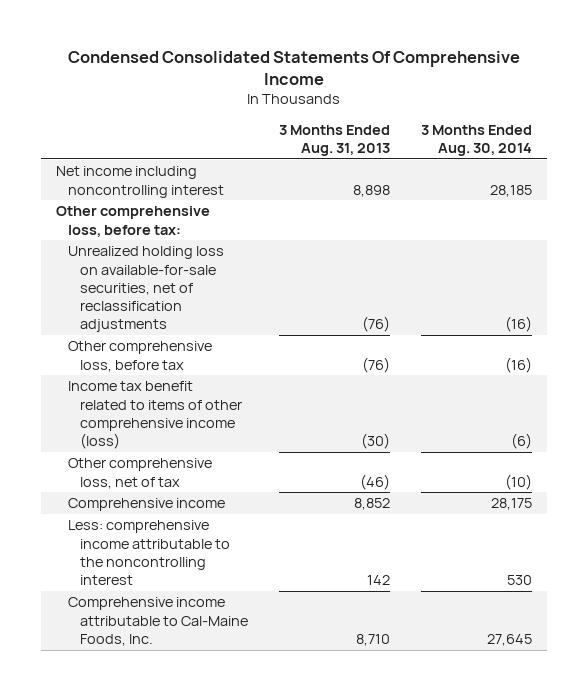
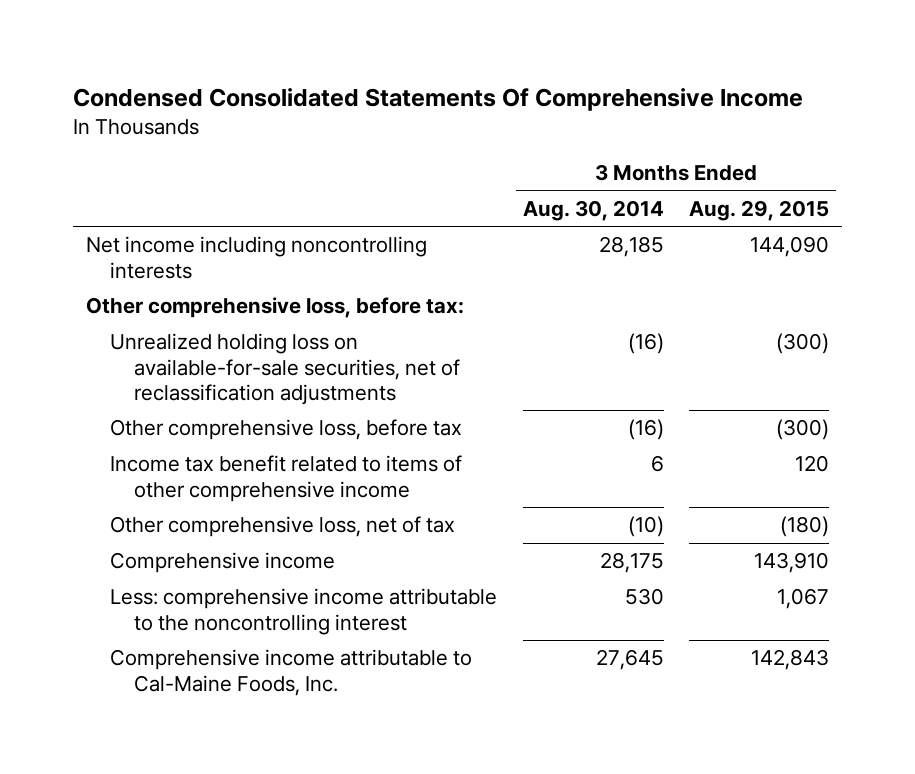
[278,124,390,156] 3 Months Ended Aug. 31, 2013 -> none
none -> [689,199,830,221] Aug. 29, 2015
[56,166,225,198] Net income including noncontrolling interest -> [85,236,427,279] Net income including noncontrolling interests
[68,381,243,450] Income tax benefit related to items of other comprehensive income (loss) -> [109,455,462,502] Income tax benefit related to items of other comprehensive income
[510,433,532,450] (6) -> [650,455,664,473] 6

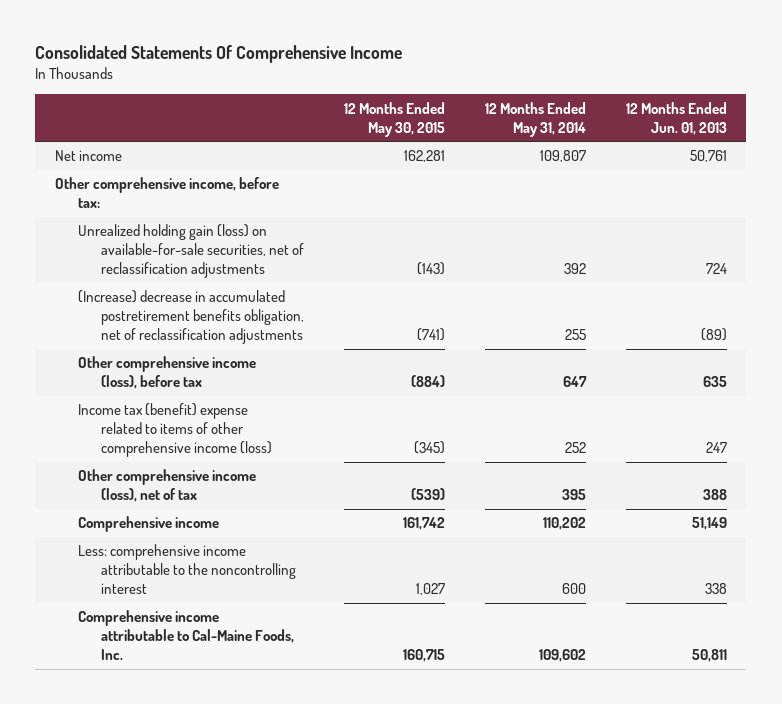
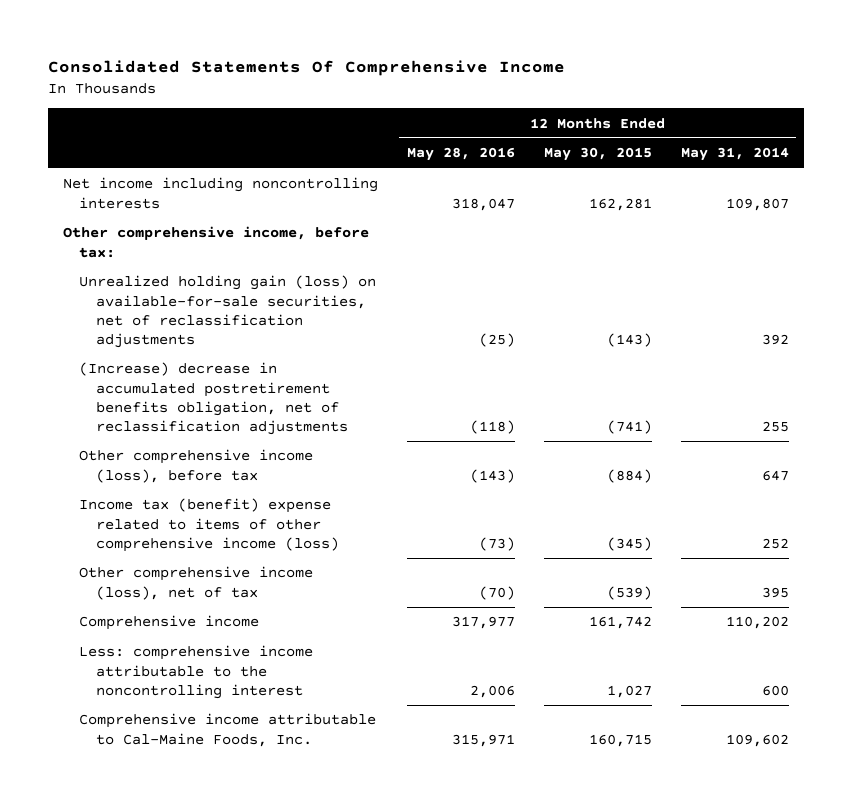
[625,101,727,135] 12 Months Ended Jun. 01, 2013 -> none
none -> [406,147,515,162] May 28, 2016
[55,150,123,162] Net income -> [62,177,378,209] Net income including noncontrolling interests

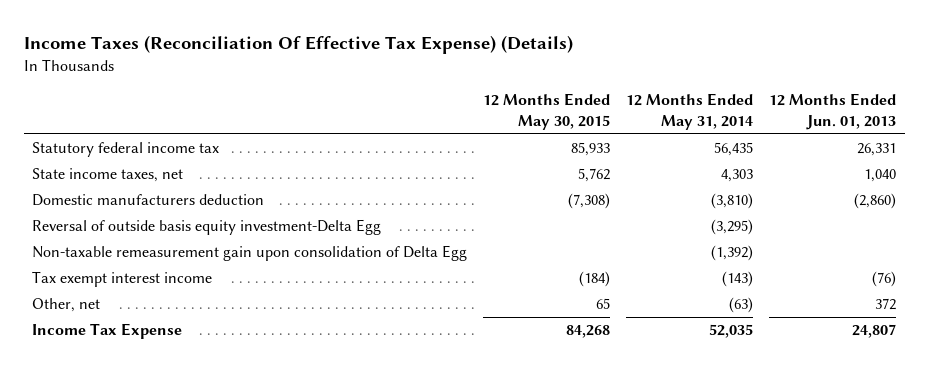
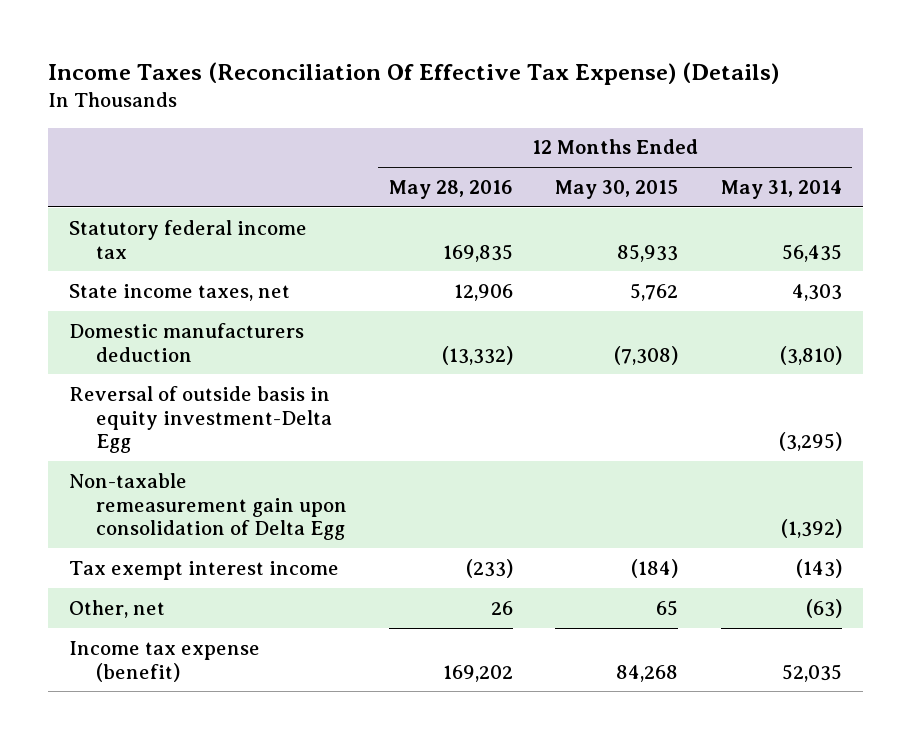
[769,93,897,131] 12 Months Ended Jun. 01, 2013 -> none
none -> [388,180,513,200] May 28, 2016
[31,219,381,236] Reversal of outside basis equity investment-Delta Egg -> [69,385,332,454] Reversal of outside basis in equity investment-Delta Egg
[31,323,182,340] Income Tax Expense -> [69,640,261,682] Income tax expense (benefit)

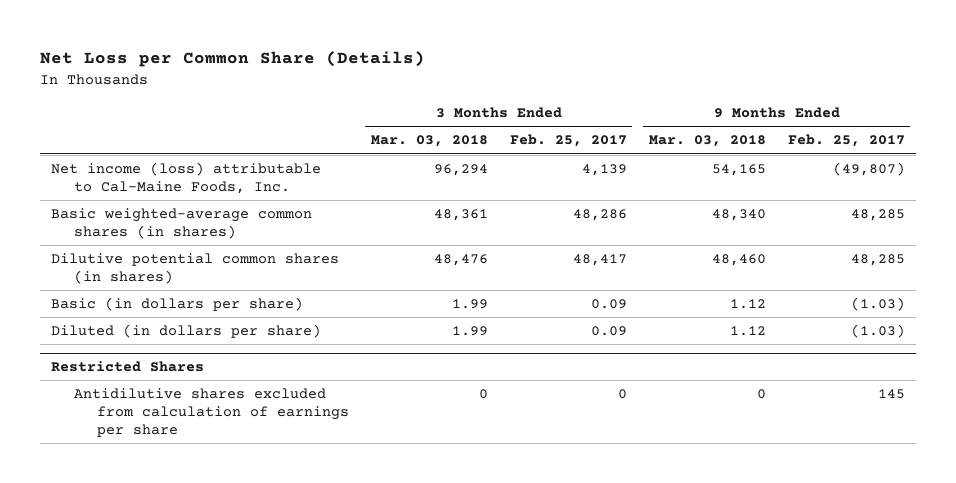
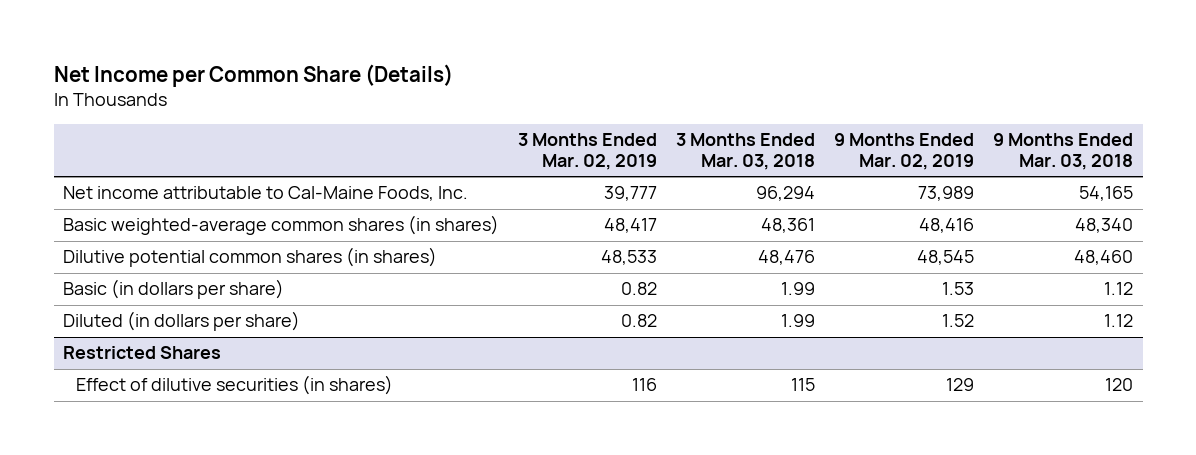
[39,51,425,68] Net Loss per Common Share (Details) -> [53,63,453,87] Net Income per Common Share (Details)
[509,134,627,148] Feb. 25, 2017 -> none
[787,134,905,148] Feb. 25, 2017 -> none
none -> [518,133,658,170] 3 Months Ended Mar. 02, 2019
none -> [834,133,975,170] 9 Months Ended Mar. 02, 2019
[50,162,321,195] Net income (loss) attributable to Cal-Maine Foods, Inc. -> [63,186,469,202] Net income attributable to Cal-Maine Foods, Inc.
[73,388,349,438] Antidilutive shares excluded from calculation of earnings per share -> none
none -> [76,375,394,396] Effect of dilutive securities (in shares)

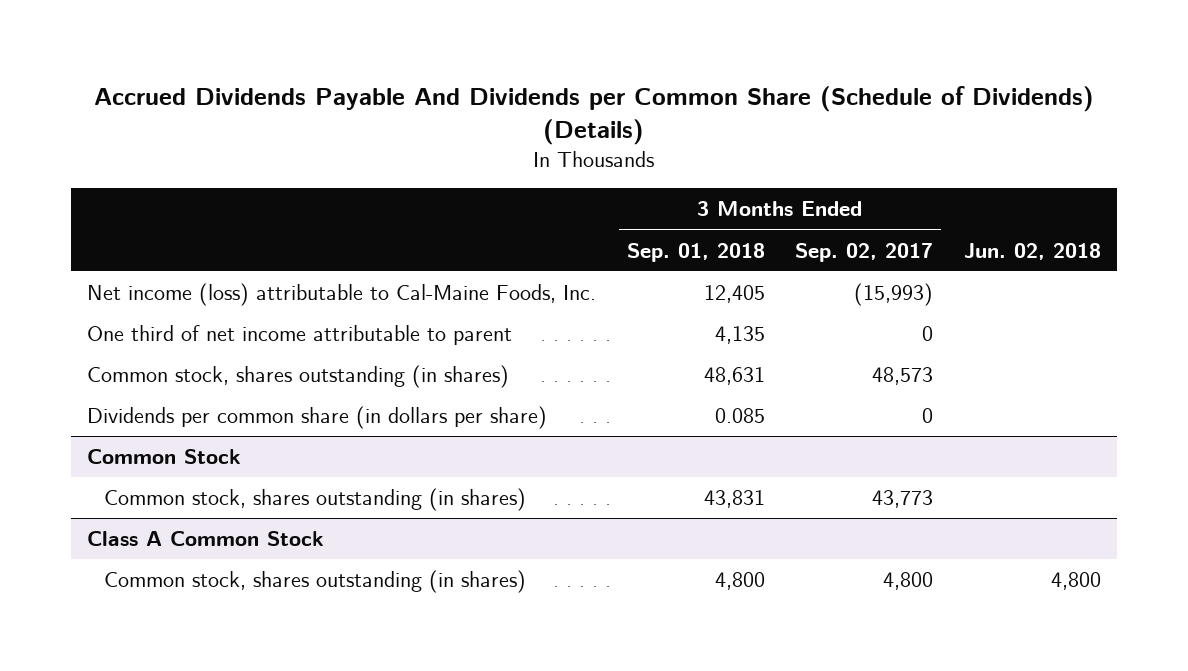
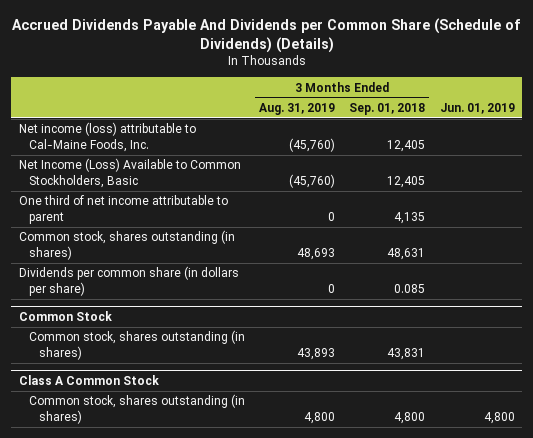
[795,242,934,262] Sep. 02, 2017 -> none
[964,242,1102,260] Jun. 02, 2018 -> none
none -> [259,102,336,115] Aug. 31, 2019
none -> [439,102,515,114] Jun. 01, 2019
none -> [18,158,241,189] Net Income (Loss) Available to Common Stockholders, Basic

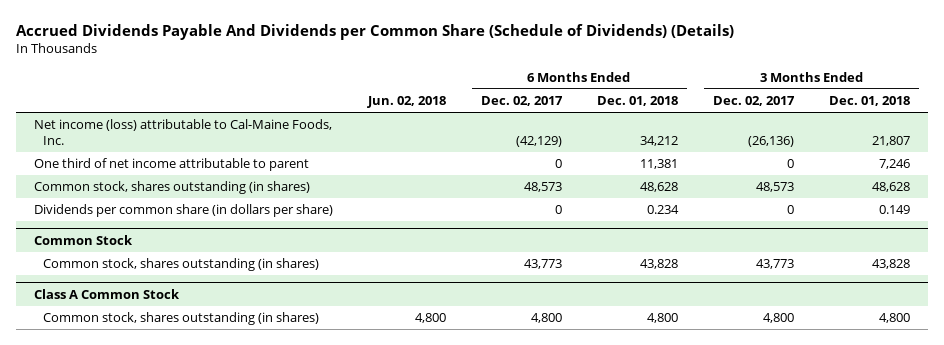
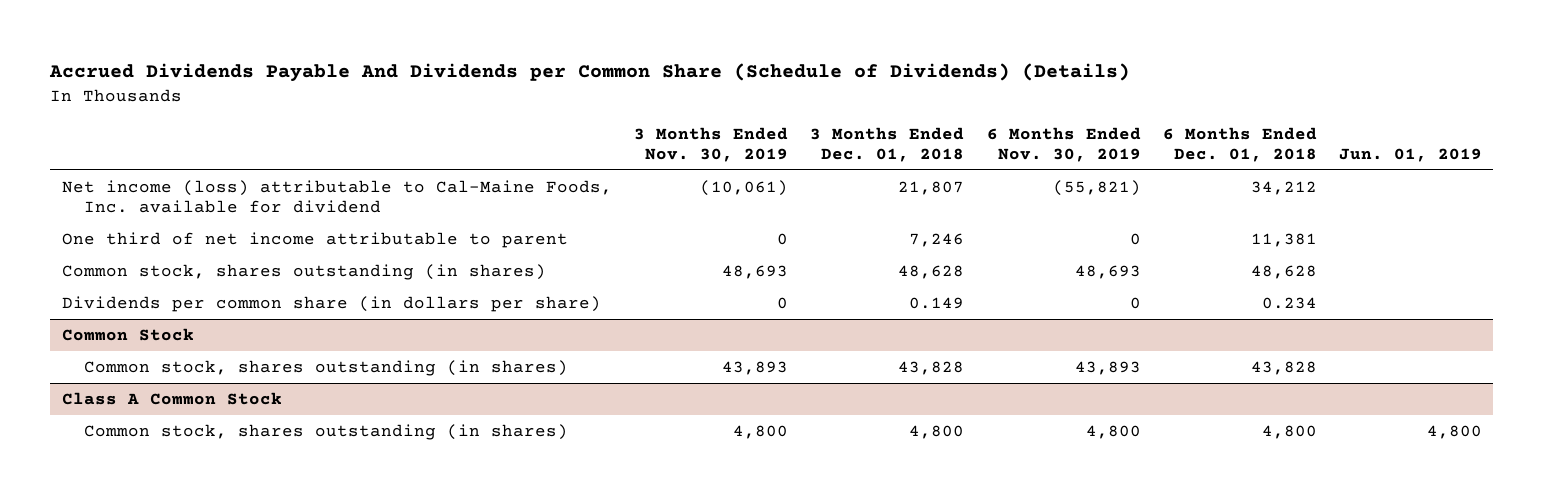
[366,95,446,108] Jun. 02, 2018 -> none
[480,95,563,106] Dec. 02, 2017 -> none
[713,95,796,106] Dec. 02, 2017 -> none
none -> [633,126,788,162] 3 Months Ended Nov. 30, 2019
none -> [986,126,1141,162] 6 Months Ended Nov. 30, 2019
none -> [1339,147,1483,162] Jun. 01, 2019
[33,119,332,145] Net income (loss) attributable to Cal-Maine Foods, Inc. -> [61,179,612,213] Net income (loss) attributable to Cal-Maine Foods, Inc. available for dividend

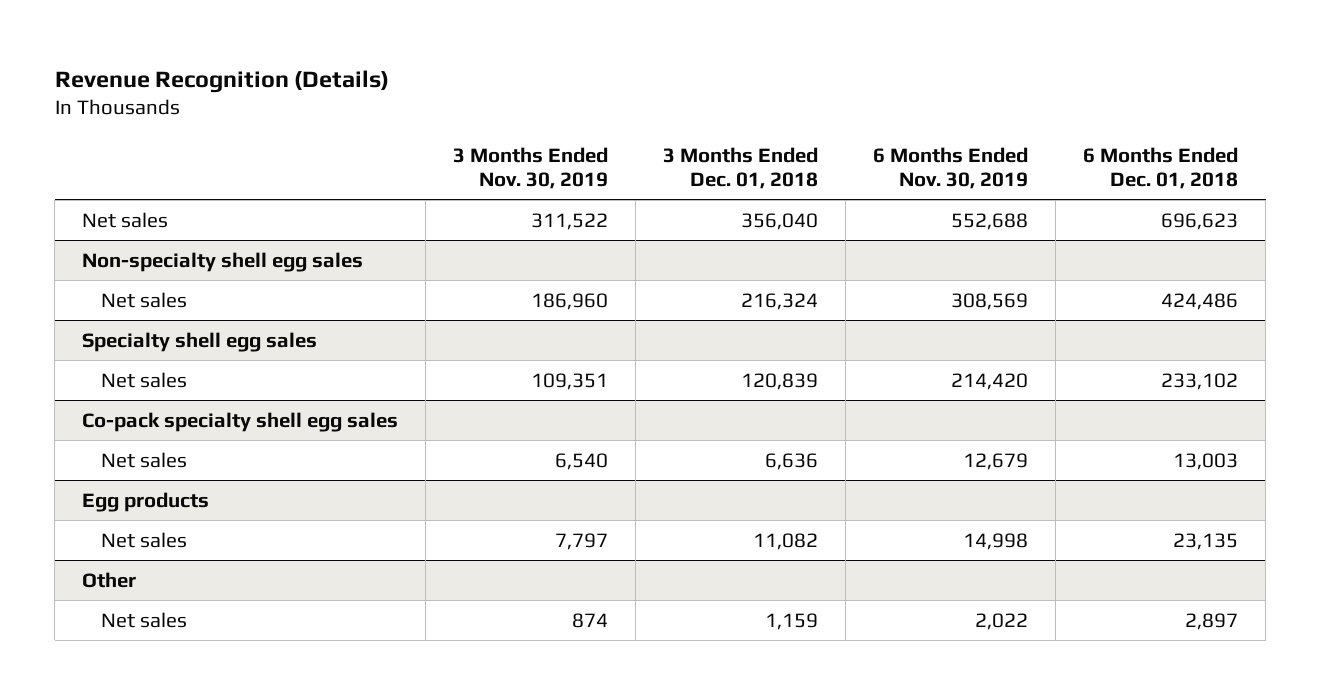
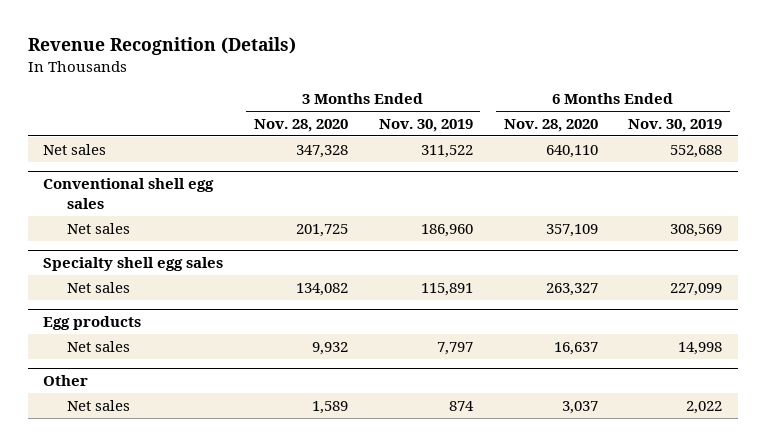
[663,146,819,189] 3 Months Ended Dec. 01, 2018 -> none
[1083,146,1239,189] 6 Months Ended Dec. 01, 2018 -> none
none -> [253,119,348,133] Nov. 28, 2020
none -> [503,119,598,133] Nov. 28, 2020
[82,251,364,272] Non-specialty shell egg sales -> [43,178,215,209] Conventional shell egg sales
[82,411,399,432] Co-pack specialty shell egg sales -> none
[101,451,188,468] Net sales -> none
[531,372,609,390] 109,351 -> [420,282,473,296] 115,891
[951,372,1029,390] 214,420 -> [670,282,723,296] 227,099

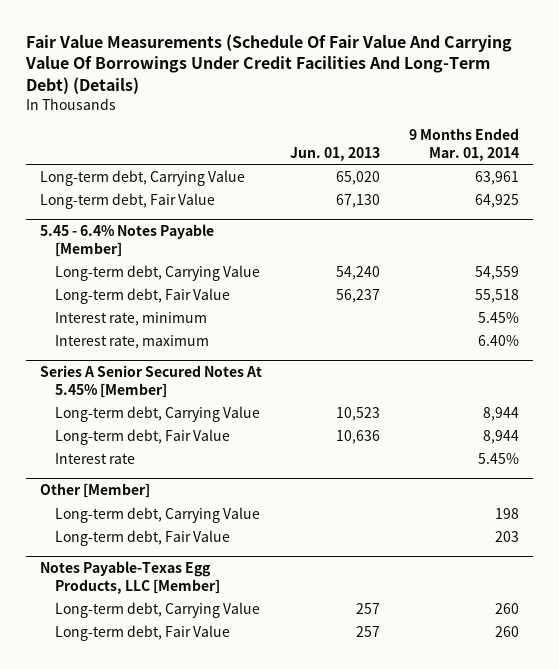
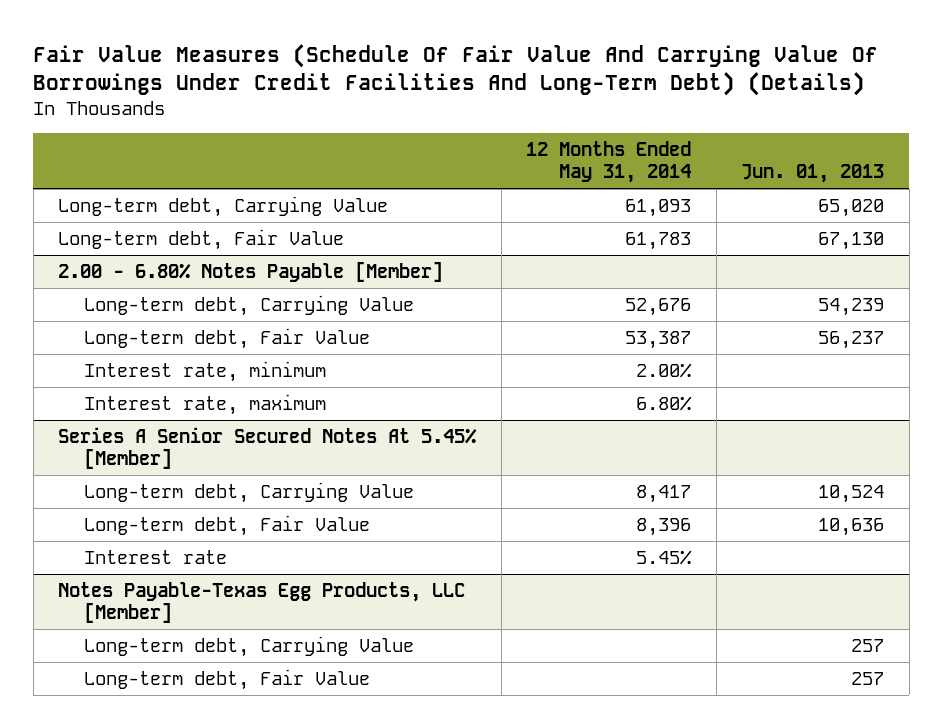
[24,33,512,94] Fair Value Measurements (Schedule Of Fair Value And Carrying Value Of Borrowings Under Credit Facilities And Long-Term Debt) (Details) -> [33,43,879,97] Fair Value Measures (Schedule Of Fair Value And Carrying Value Of Borrowings Under Credit Facilities And Long-Term Debt) (Details)
[408,128,519,161] 9 Months Ended Mar. 01, 2014 -> none
none -> [526,140,692,184] 12 Months Ended May 31, 2014
[39,224,214,257] 5.45 - 6.4% Notes Payable [Member] -> none
none -> [58,261,444,282] 2.00 - 6.80% Notes Payable [Member]
[336,265,381,280] 54,240 -> [818,297,885,316] 54,239
[336,406,381,421] 10,523 -> [818,484,885,503] 10,524
[39,483,150,499] Other [Member] -> none
[54,506,260,523] Long-term debt, Carrying Value -> none
[54,529,230,546] Long-term debt, Fair Value -> none

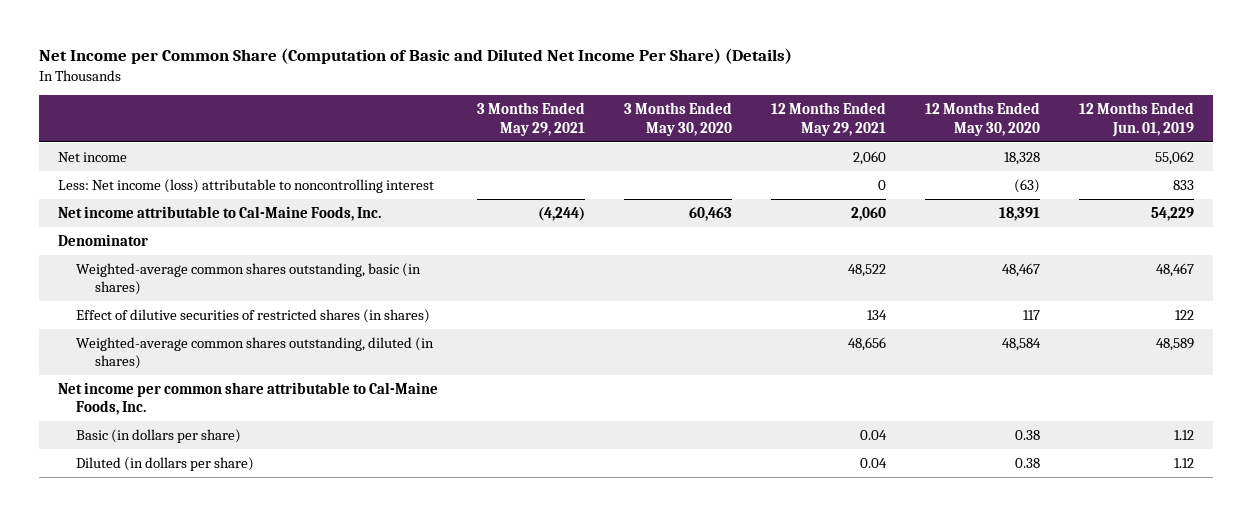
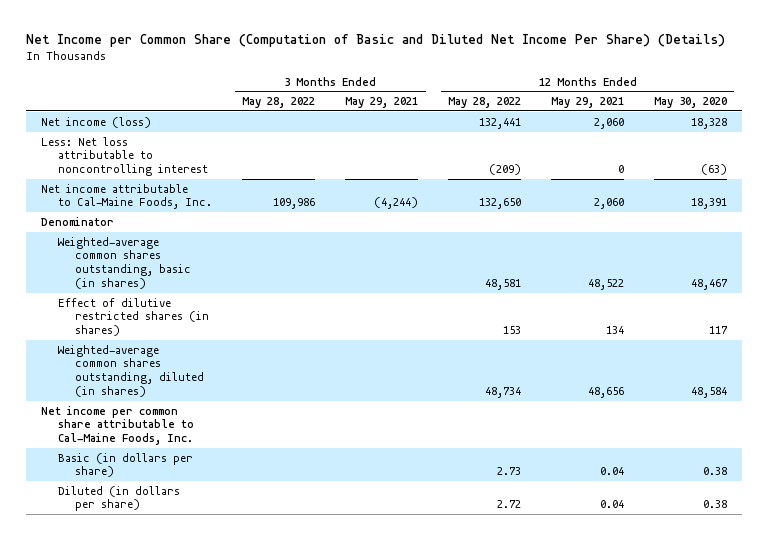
[623,102,732,136] 3 Months Ended May 30, 2020 -> none
[1078,102,1194,137] 12 Months Ended Jun. 01, 2019 -> none
none -> [242,97,316,109] May 28, 2022
none -> [448,97,522,109] May 28, 2022
[57,151,127,162] Net income -> [41,116,152,128] Net income (loss)
[57,178,434,193] Less: Net income (loss) attributable to noncontrolling interest -> [41,136,209,177] Less: Net loss attributable to noncontrolling interest
[76,308,431,323] Effect of dilutive securities of restricted shares (in shares) -> [58,297,210,337] Effect of dilutive restricted shares (in shares)

